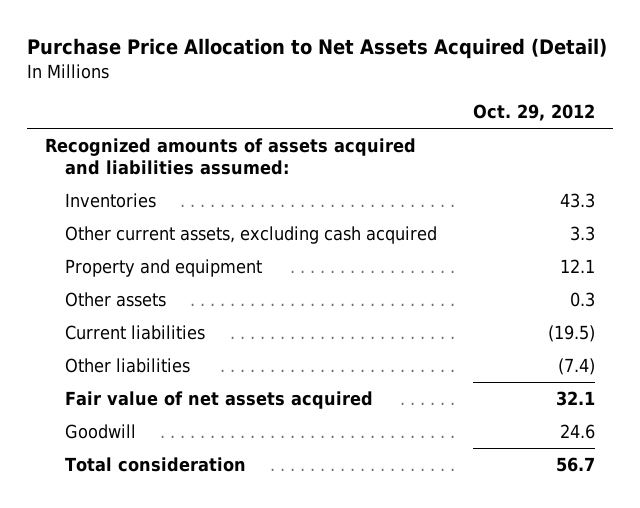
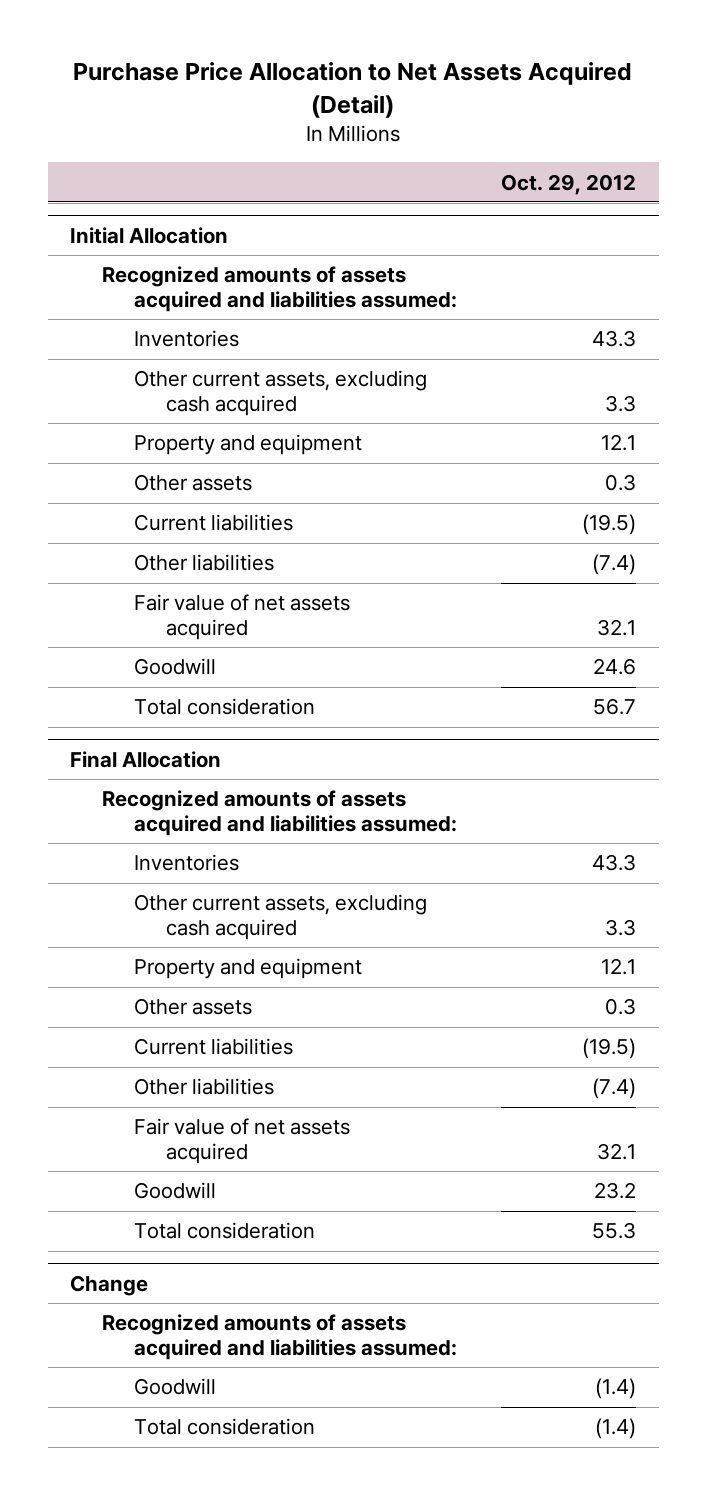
none -> [69,226,228,244] Initial Allocation
none -> [69,750,221,768] Final Allocation
none -> [101,790,457,837] Recognized amounts of assets acquired and liabilities assumed:
none -> [133,854,239,872] Inventories
none -> [133,894,427,941] Other current assets, excluding cash acquired
none -> [133,958,362,980] Property and equipment
none -> [133,998,252,1016] Other assets
none -> [133,1038,293,1056] Current liabilities
none -> [133,1078,274,1096] Other liabilities
none -> [133,1118,350,1165] Fair value of net assets acquired
none -> [133,1182,216,1200] Goodwill
none -> [133,1222,315,1240] Total consideration
none -> [69,1274,148,1296] Change
none -> [101,1314,457,1361] Recognized amounts of assets acquired and liabilities assumed:
none -> [133,1378,216,1396] Goodwill
none -> [133,1418,315,1436] Total consideration

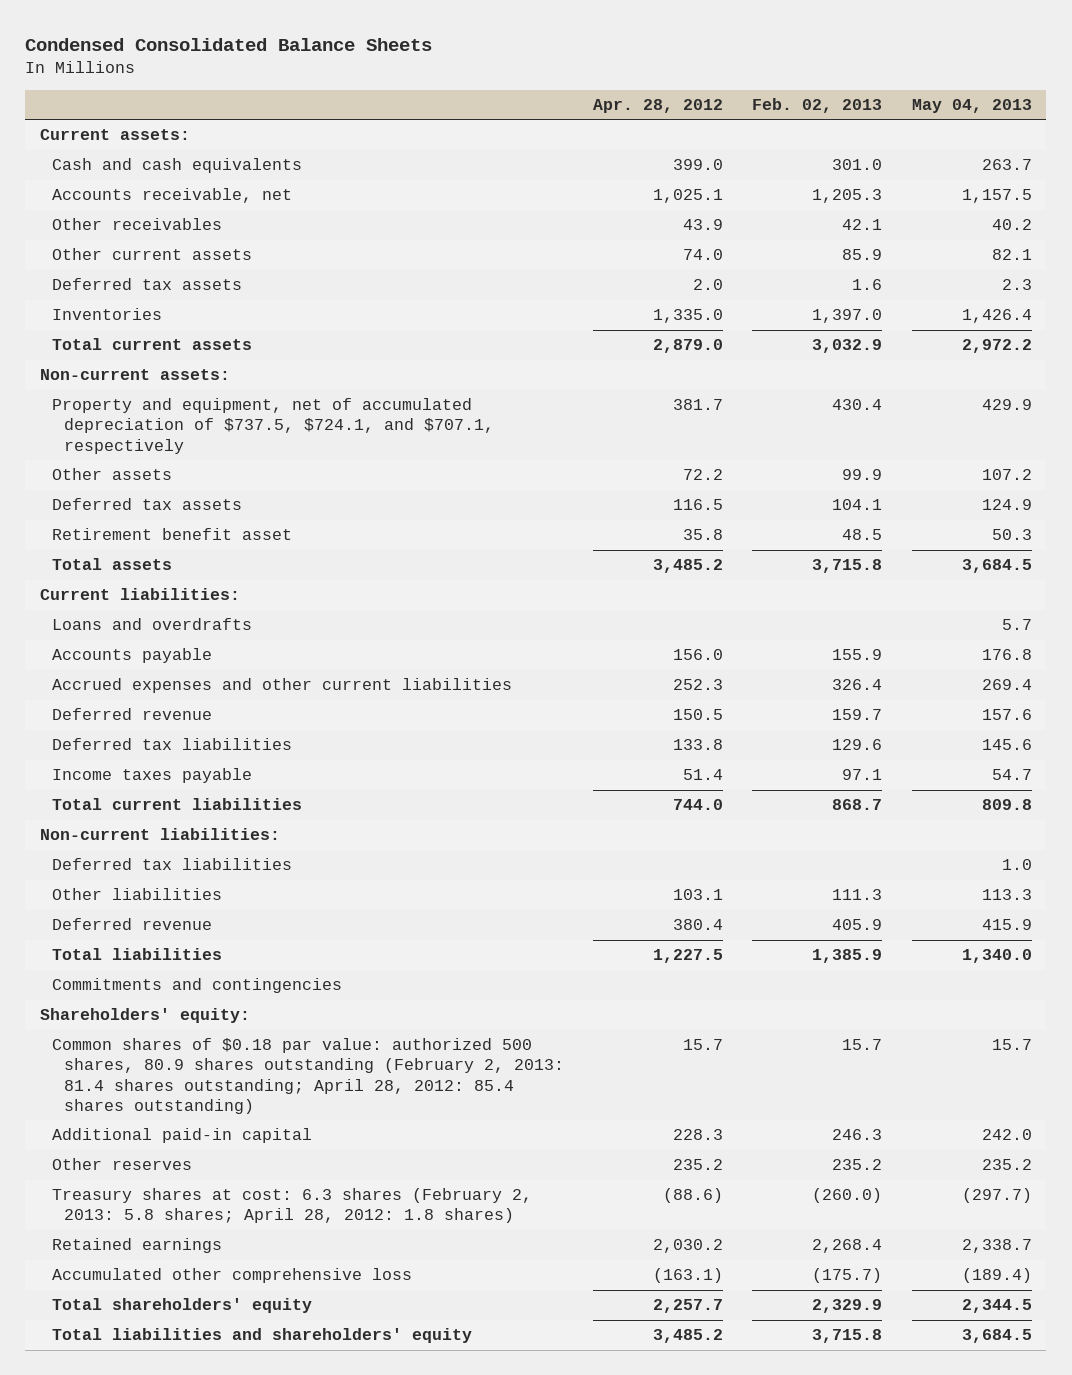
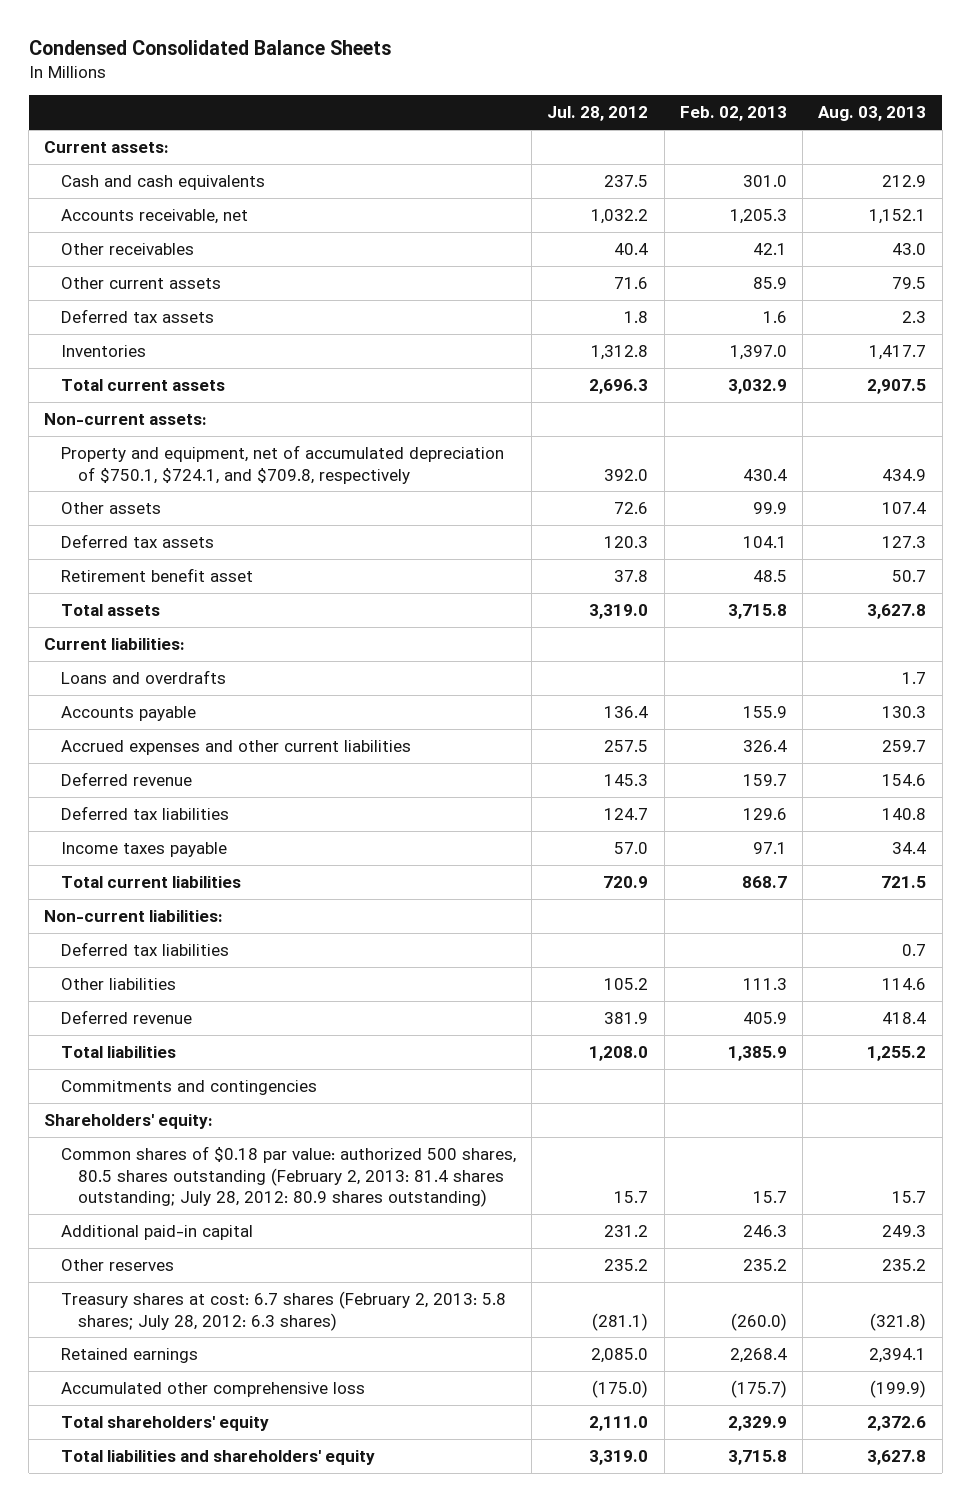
[593,98,724,113] Apr. 28, 2012 -> none
[911,98,1032,113] May 04, 2013 -> none
none -> [547,106,649,122] Jul. 28, 2012
none -> [818,106,927,122] Aug. 03, 2013
[51,398,494,454] Property and equipment, net of accumulated depreciation of $737.5, $724.1, and $707.1, respectively -> [60,445,504,484] Property and equipment, net of accumulated depreciation of $750.1, $724.1, and $709.8, respectively
[51,1038,564,1114] Common shares of $0.18 par value: authorized 500 shares, 80.9 shares outstanding (February 2, 2013: 81.4 shares outstanding; April 28, 2012: 85.4 shares outstanding) -> [60,1146,516,1208] Common shares of $0.18 par value: authorized 500 shares, 80.5 shares outstanding (February 2, 2013: 81.4 shares outstanding; July 28, 2012: 80.9 shares outstanding)
[51,1188,532,1224] Treasury shares at cost: 6.3 shares (February 2, 2013: 5.8 shares; April 28, 2012: 1.8 shares) -> [60,1291,506,1331] Treasury shares at cost: 6.7 shares (February 2, 2013: 5.8 shares; July 28, 2012: 6.3 shares)

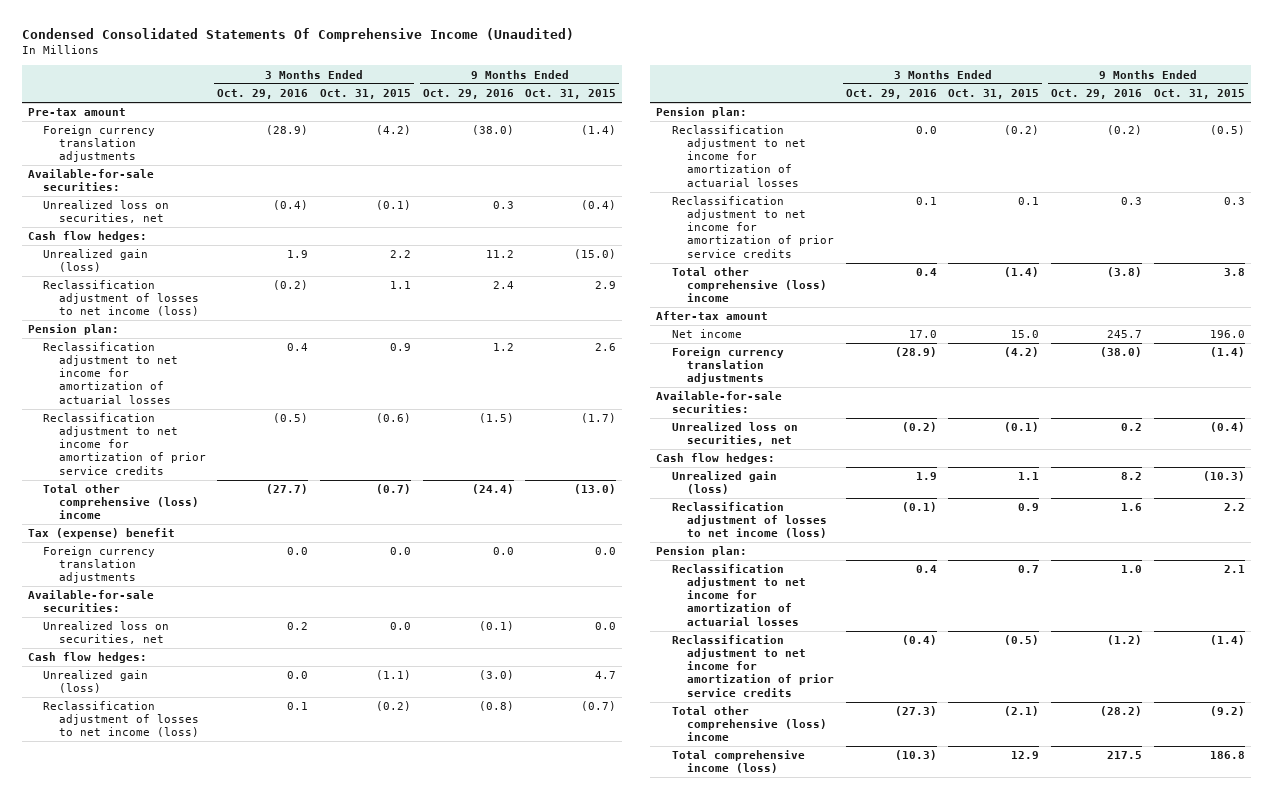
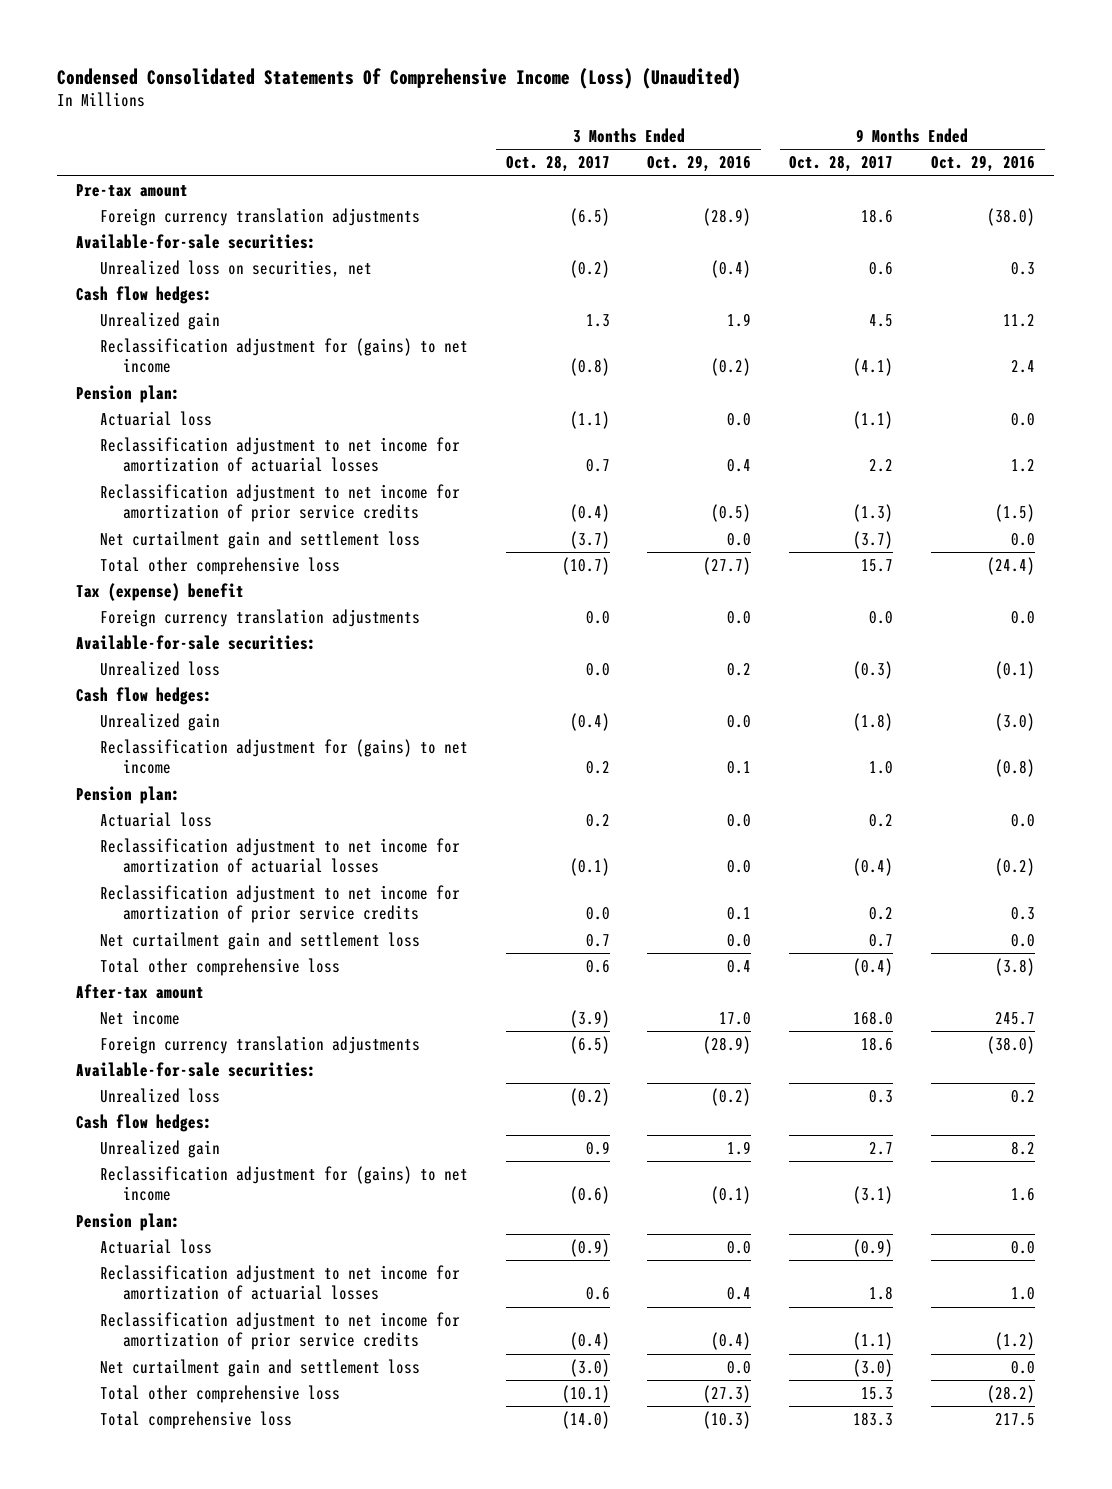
[21,28,574,43] Condensed Consolidated Statements Of Comprehensive Income (Unaudited) -> [57,67,742,89] Condensed Consolidated Statements Of Comprehensive Income (Loss) (Unaudited)
[320,88,412,99] Oct. 31, 2015 -> none
[525,88,617,99] Oct. 31, 2015 -> none
none -> [505,155,610,173] Oct. 28, 2017
none -> [789,155,894,173] Oct. 28, 2017
[43,249,149,273] Unrealized gain (loss) -> [99,312,220,331] Unrealized gain
[43,280,199,317] Reclassification adjustment of losses to net income (loss) -> [99,338,468,374] Reclassification adjustment for (gains) to net income
none -> [99,411,212,427] Actuarial loss
none -> [99,531,420,550] Net curtailment gain and settlement loss
[43,484,199,520] Total other comprehensive (loss) income -> [99,557,340,576] Total other comprehensive loss
[43,621,170,645] Unrealized loss on securities, net -> [99,661,220,677] Unrealized loss
[43,670,149,694] Unrealized gain (loss) -> [99,713,220,732] Unrealized gain
[43,701,199,738] Reclassification adjustment of losses to net income (loss) -> [99,739,468,775] Reclassification adjustment for (gains) to net income
none -> [99,812,212,828] Actuarial loss
none -> [99,932,420,951] Net curtailment gain and settlement loss
[671,267,827,303] Total other comprehensive (loss) income -> [99,958,340,977] Total other comprehensive loss
[671,422,798,447] Unrealized loss on securities, net -> [99,1088,220,1104] Unrealized loss
[671,471,777,495] Unrealized gain (loss) -> [99,1140,220,1159] Unrealized gain
[671,502,827,539] Reclassification adjustment of losses to net income (loss) -> [99,1166,468,1202] Reclassification adjustment for (gains) to net income
none -> [99,1239,212,1255] Actuarial loss
none -> [99,1359,420,1378] Net curtailment gain and settlement loss
[671,706,827,742] Total other comprehensive (loss) income -> [99,1385,340,1404] Total other comprehensive loss
[671,750,805,774] Total comprehensive income (loss) -> [99,1411,292,1430] Total comprehensive loss

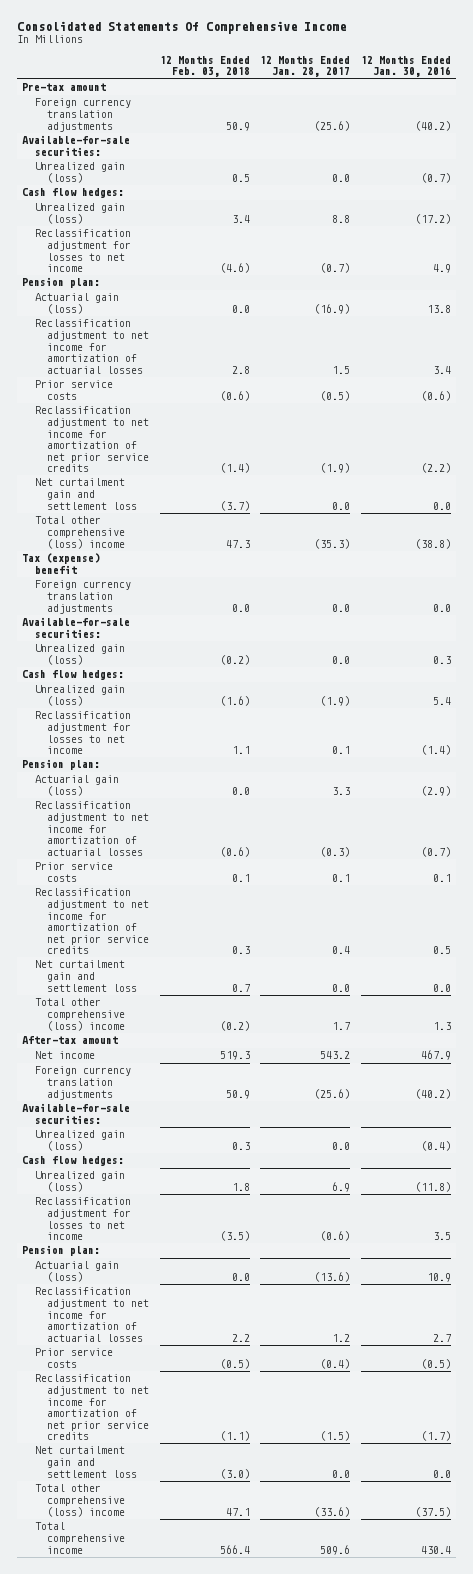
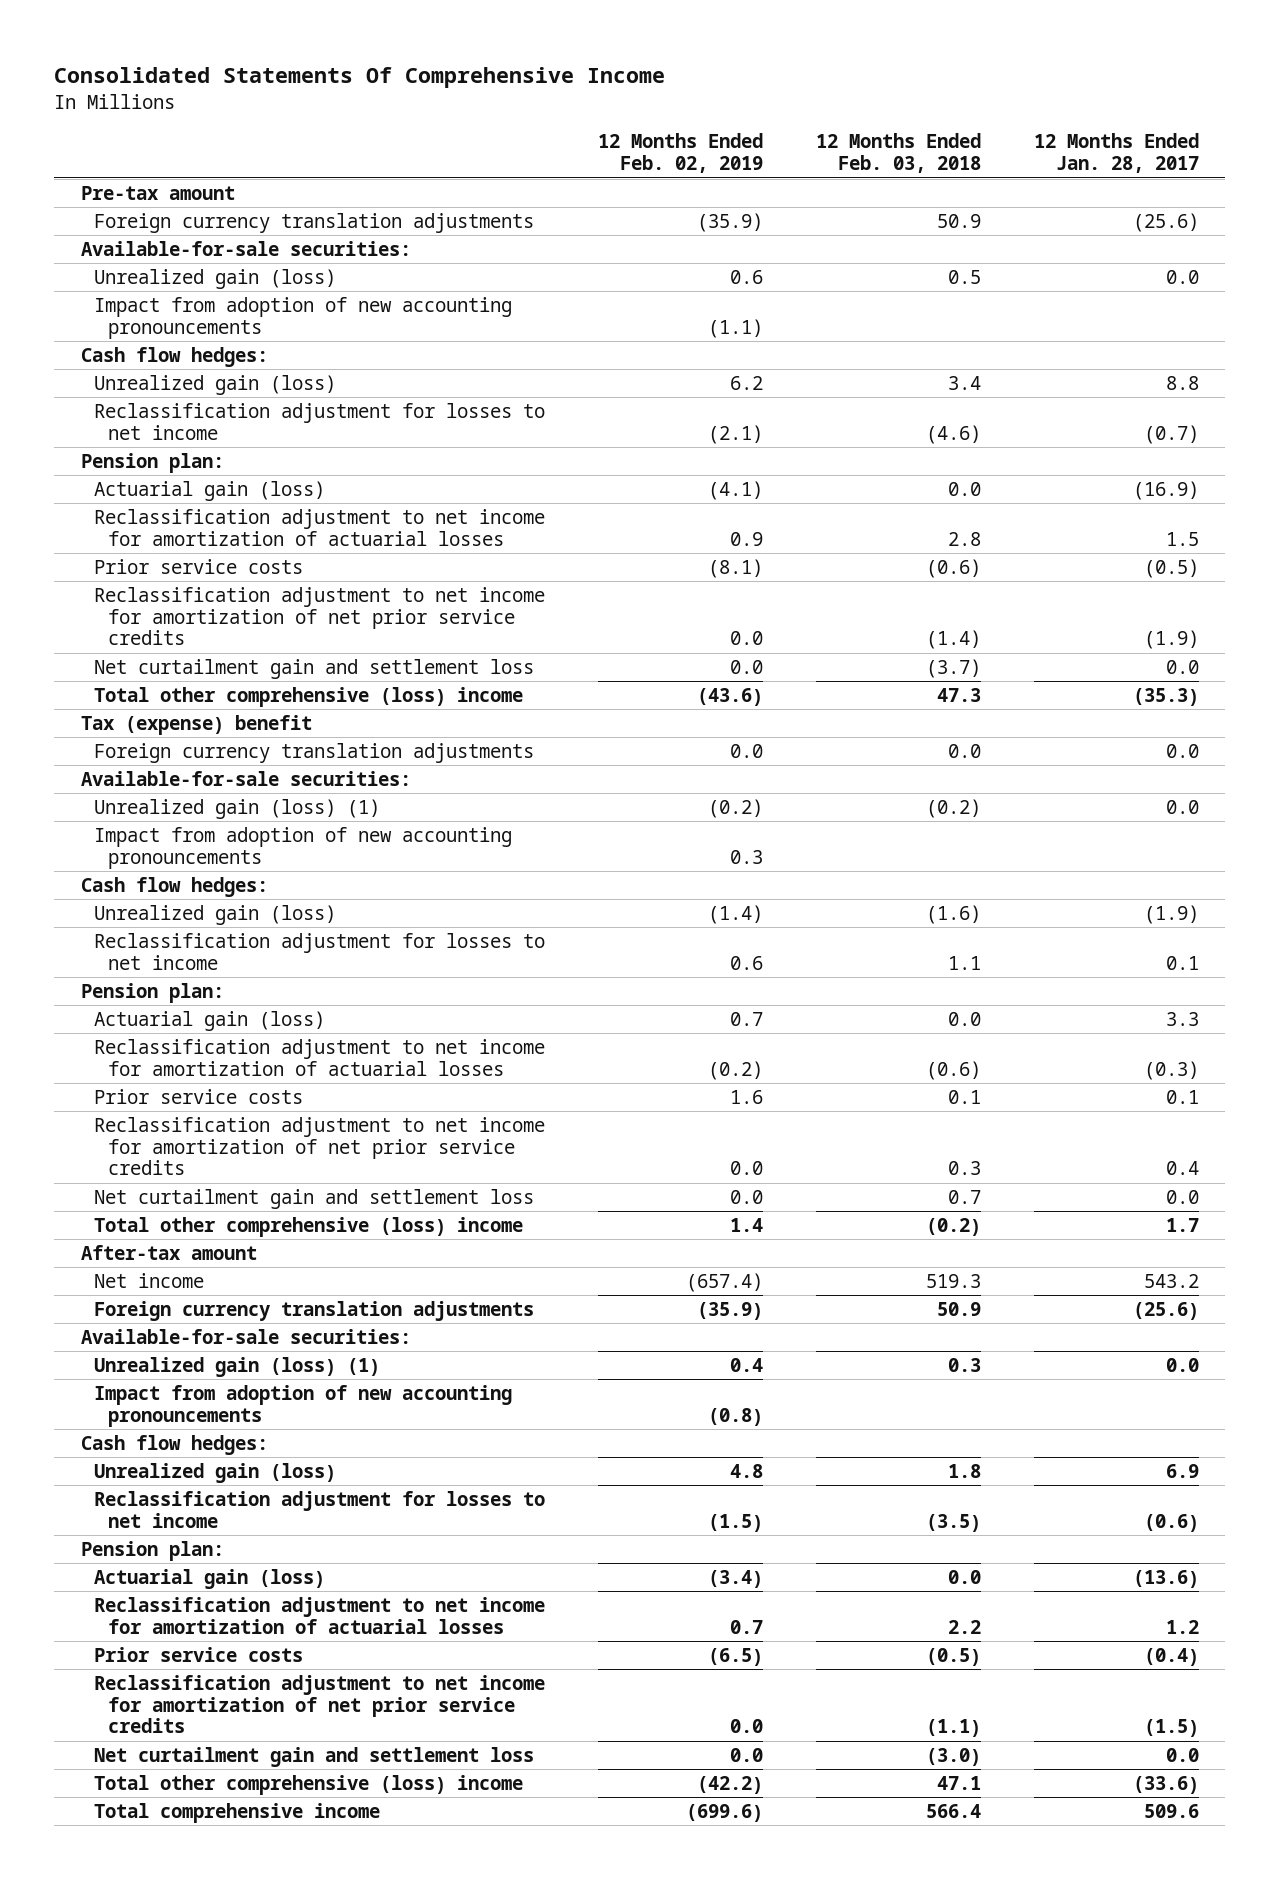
[360,55,451,78] 12 Months Ended Jan. 30, 2016 -> none
none -> [598,133,764,174] 12 Months Ended Feb. 02, 2019
none -> [94,296,513,339] Impact from adoption of new accounting pronouncements
[34,644,125,666] Unrealized gain (loss) -> [94,798,381,819] Unrealized gain (loss) (1)
none -> [94,826,513,869] Impact from adoption of new accounting pronouncements
[34,1130,125,1152] Unrealized gain (loss) -> [94,1356,381,1377] Unrealized gain (loss) (1)
none -> [94,1384,513,1427] Impact from adoption of new accounting pronouncements

